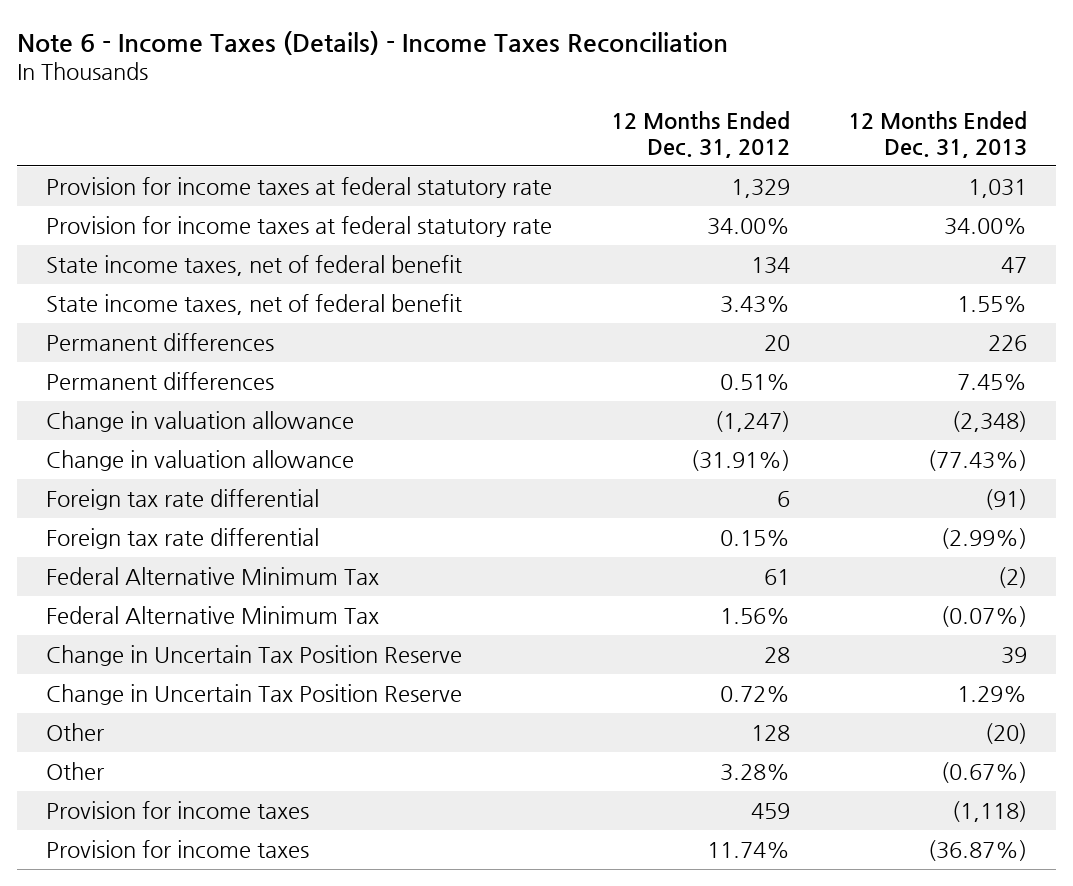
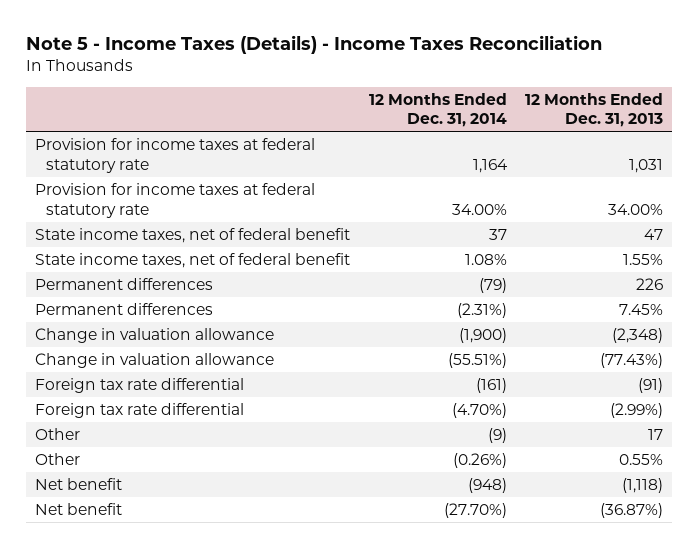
[17,30,729,55] Note 6 - Income Taxes (Details) - Income Taxes Reconciliation -> [25,35,602,55] Note 5 - Income Taxes (Details) - Income Taxes Reconciliation
[610,111,790,158] 12 Months Ended Dec. 31, 2012 -> none
none -> [368,92,507,128] 12 Months Ended Dec. 31, 2014
[46,567,380,586] Federal Alternative Minimum Tax -> none
[46,606,380,625] Federal Alternative Minimum Tax -> none
[46,645,463,667] Change in Uncertain Tax Position Reserve -> none
[46,684,463,706] Change in Uncertain Tax Position Reserve -> none
[985,723,1028,745] (20) -> [647,428,663,440] 17
[941,762,1028,784] (0.67%) -> [618,453,663,465] 0.55%
[46,801,310,820] Provision for income taxes -> [35,477,123,490] Net benefit
[46,840,310,859] Provision for income taxes -> [35,502,123,515] Net benefit

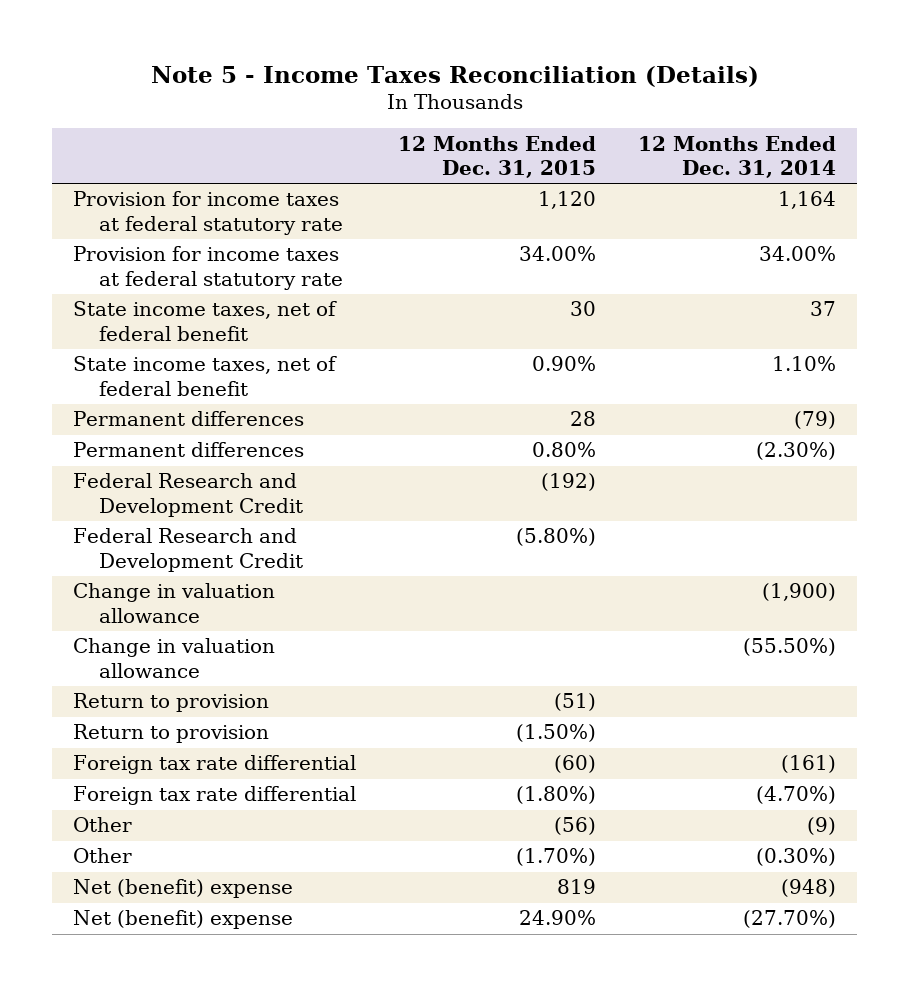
[25,35,602,55] Note 5 - Income Taxes (Details) - Income Taxes Reconciliation -> [150,65,759,87] Note 5 - Income Taxes Reconciliation (Details)
[524,92,663,128] 12 Months Ended Dec. 31, 2013 -> none
none -> [398,135,597,179] 12 Months Ended Dec. 31, 2015
[464,253,507,265] 1.08% -> [771,356,836,372] 1.10%
[456,302,507,318] (2.31%) -> [755,442,836,461] (2.30%)
none -> [73,473,303,517] Federal Research and Development Credit
none -> [73,528,303,572] Federal Research and Development Credit
[447,352,507,368] (55.51%) -> [742,638,836,657] (55.50%)
none -> [73,693,270,713] Return to provision
none -> [73,724,270,744] Return to provision
[452,452,507,468] (0.26%) -> [755,848,836,867] (0.30%)
[35,477,123,490] Net benefit -> [73,879,294,899] Net (benefit) expense
[35,502,123,515] Net benefit -> [73,910,294,930] Net (benefit) expense

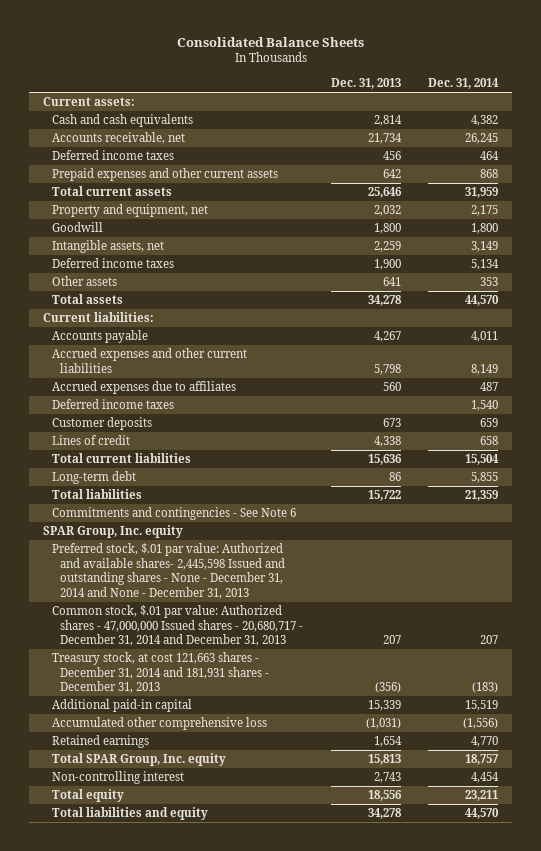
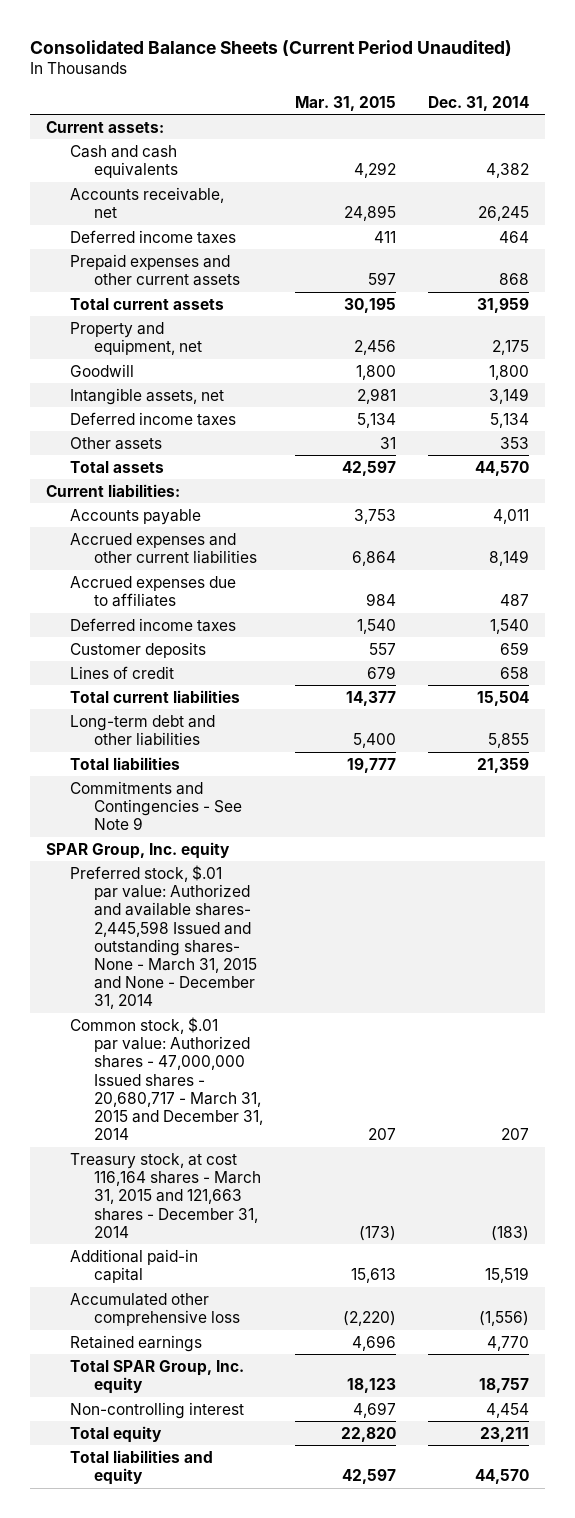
[176,37,364,48] Consolidated Balance Sheets -> [29,39,512,56] Consolidated Balance Sheets (Current Period Unaudited)
[330,78,401,90] Dec. 31, 2013 -> none
none -> [295,95,397,111] Mar. 31, 2015
[51,471,136,485] Long-term debt -> [70,714,216,747] Long-term debt and other liabilities
[51,507,296,521] Commitments and contingencies - See Note 6 -> [70,780,243,831] Commitments and Contingencies - See Note 9
[51,543,286,599] Preferred stock, $.01 par value: Authorized and available shares- 2,445,598 Issued and outstanding shares - None - December 31, 2014 and None - December 31, 2013 -> [70,864,258,1010] Preferred stock, $.01 par value: Authorized and available shares- 2,445,598 Issued and outstanding shares- None - March 31, 2015 and None - December 31, 2014
[51,605,304,647] Common stock, $.01 par value: Authorized shares - 47,000,000 Issued shares - 20,680,717 - December 31, 2014 and December 31, 2013 -> [70,1016,264,1141] Common stock, $.01 par value: Authorized shares - 47,000,000 Issued shares - 20,680,717 - March 31, 2015 and December 31, 2014
[51,652,270,694] Treasury stock, at cost 121,663 shares - December 31, 2014 and 181,931 shares - December 31, 2013 -> [70,1152,262,1238] Treasury stock, at cost 116,164 shares - March 31, 2015 and 121,663 shares - December 31, 2014

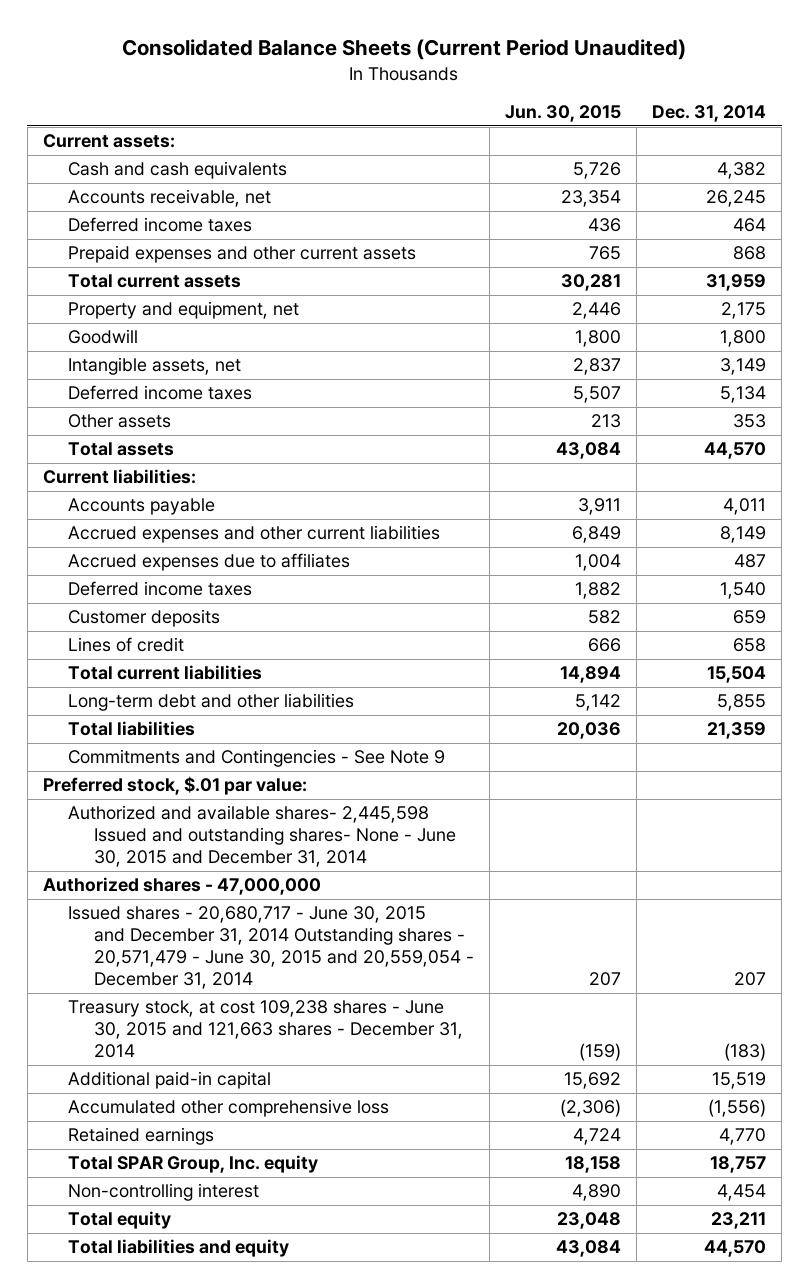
[295,95,397,111] Mar. 31, 2015 -> none
none -> [505,105,622,123] Jun. 30, 2015
[45,841,230,859] SPAR Group, Inc. equity -> none
none -> [42,776,307,796] Preferred stock, $.01 par value:
[70,864,258,1010] Preferred stock, $.01 par value: Authorized and available shares- 2,445,598 Issued and outstanding shares- None - March 31, 2015 and None - December 31, 2014 -> [68,805,457,868] Authorized and available shares- 2,445,598 Issued and outstanding shares- None - June 30, 2015 and December 31, 2014
none -> [42,877,321,896] Authorized shares - 47,000,000
[70,1016,264,1141] Common stock, $.01 par value: Authorized shares - 47,000,000 Issued shares - 20,680,717 - March 31, 2015 and December 31, 2014 -> [68,906,475,990] Issued shares - 20,680,717 - June 30, 2015 and December 31, 2014 Outstanding shares - 20,571,479 - June 30, 2015 and 20,559,054 - December 31, 2014
[70,1152,262,1238] Treasury stock, at cost 116,164 shares - March 31, 2015 and 121,663 shares - December 31, 2014 -> [68,1000,464,1059] Treasury stock, at cost 109,238 shares - June 30, 2015 and 121,663 shares - December 31, 2014

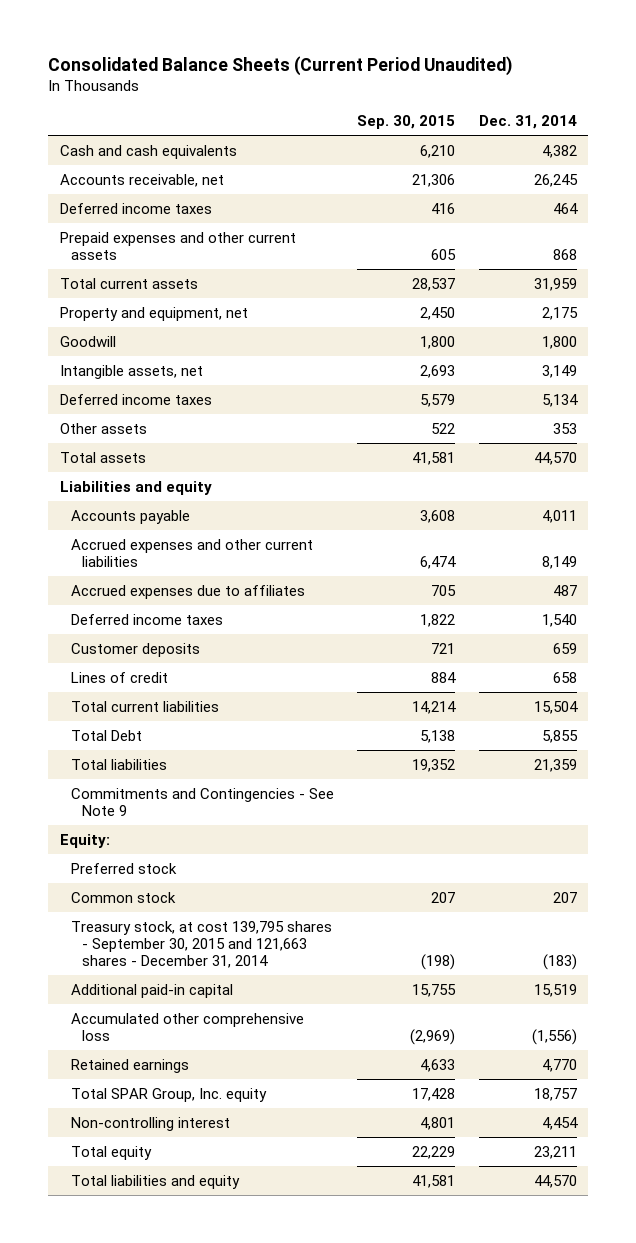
[505,105,622,123] Jun. 30, 2015 -> none
none -> [357,115,456,130] Sep. 30, 2015
[42,134,175,149] Current assets: -> none
[42,469,196,485] Current liabilities: -> none
none -> [59,480,212,495] Liabilities and equity
[68,693,355,712] Long-term debt and other liabilities -> [70,729,142,741] Total Debt
[42,776,307,796] Preferred stock, $.01 par value: -> none
[42,877,321,896] Authorized shares - 47,000,000 -> none
none -> [59,833,110,848] Equity:
[68,805,457,868] Authorized and available shares- 2,445,598 Issued and outstanding shares- None - June 30, 2015 and December 31, 2014 -> [70,862,177,874] Preferred stock
[68,906,475,990] Issued shares - 20,680,717 - June 30, 2015 and December 31, 2014 Outstanding shares - 20,571,479 - June 30, 2015 and 20,559,054 - December 31, 2014 -> [70,891,176,903] Common stock
[68,1000,464,1059] Treasury stock, at cost 109,238 shares - June 30, 2015 and 121,663 shares - December 31, 2014 -> [70,920,332,969] Treasury stock, at cost 139,795 shares - September 30, 2015 and 121,663 shares - December 31, 2014

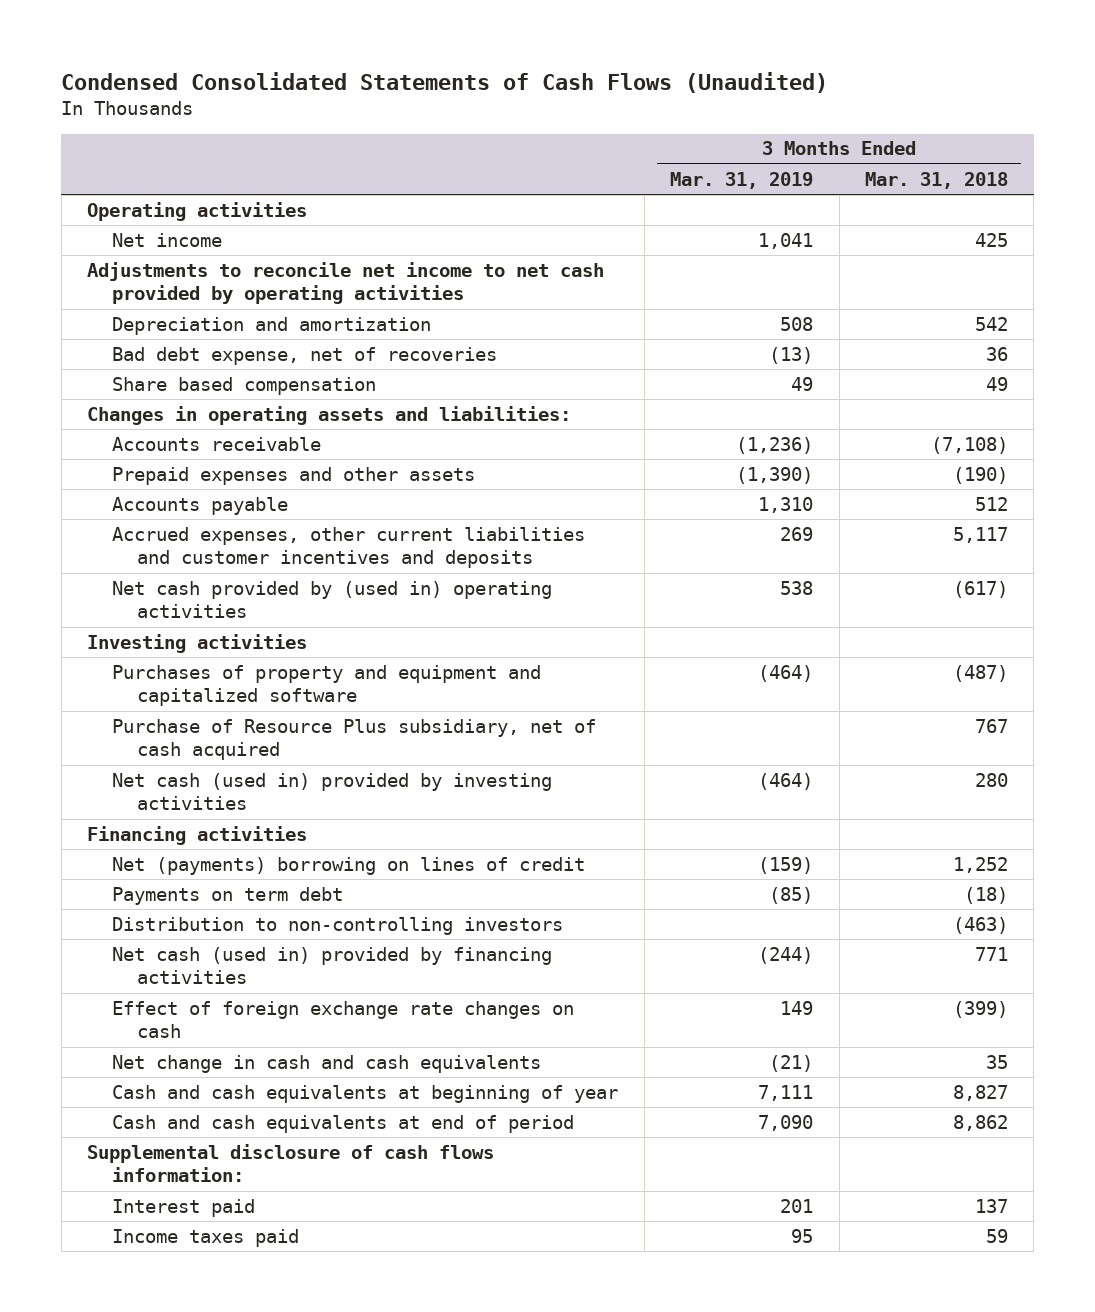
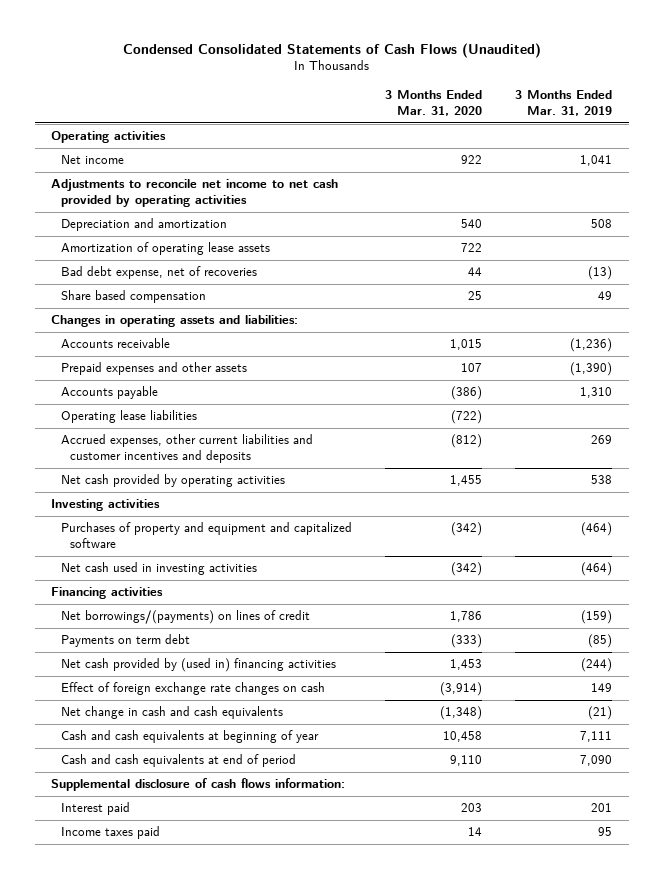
[865,171,1009,189] Mar. 31, 2018 -> none
none -> [385,90,483,116] 3 Months Ended Mar. 31, 2020
none -> [60,242,270,256] Amortization of operating lease assets
none -> [60,410,197,424] Operating lease liabilities
[112,580,553,619] Net cash provided by (used in) operating activities -> [60,474,285,488] Net cash provided by operating activities
[112,718,597,761] Purchase of Resource Plus subsidiary, net of cash acquired -> none
[112,772,553,811] Net cash (used in) provided by investing activities -> [60,562,257,576] Net cash used in investing activities
[112,856,586,875] Net (payments) borrowing on lines of credit -> [60,610,310,625] Net borrowings/(payments) on lines of credit
[112,916,564,935] Distribution to non-controlling investors -> none
[112,946,553,985] Net cash (used in) provided by financing activities -> [60,658,336,673] Net cash provided by (used in) financing activities

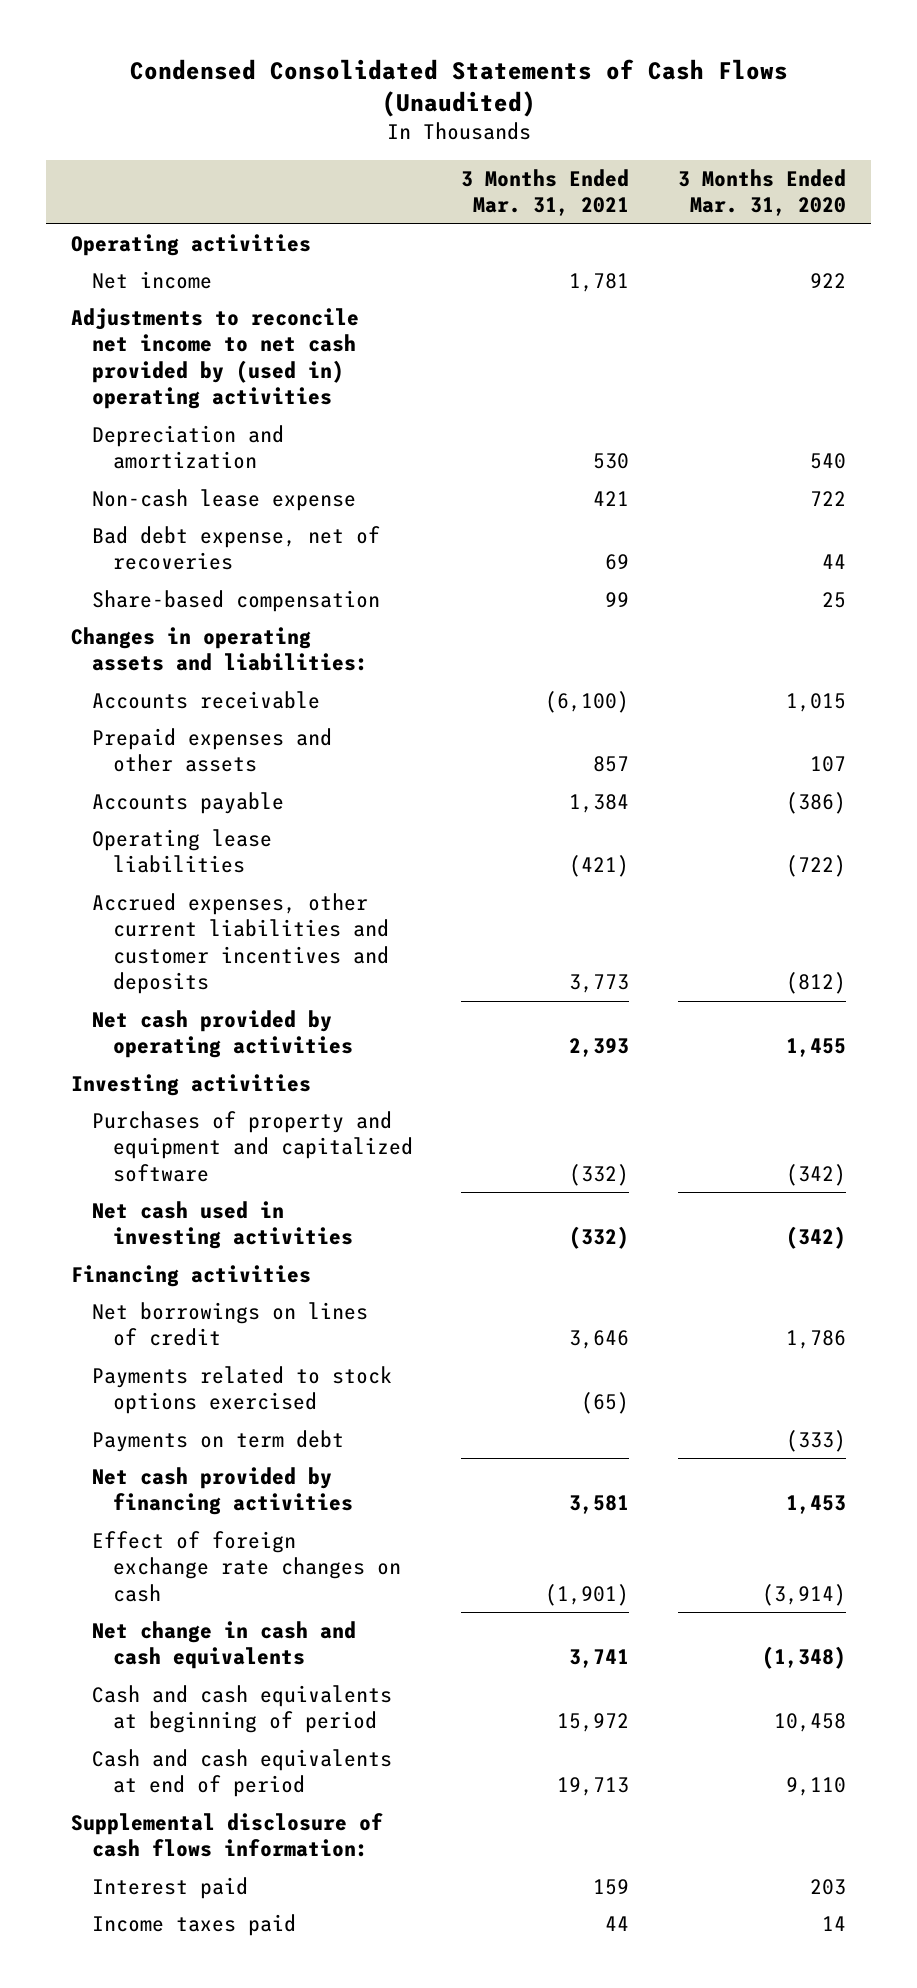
[515,90,613,116] 3 Months Ended Mar. 31, 2019 -> none
none -> [461,168,630,217] 3 Months Ended Mar. 31, 2021
[51,179,339,208] Adjustments to reconcile net income to net cash provided by operating activities -> [70,308,359,410] Adjustments to reconcile net income to net cash provided by (used in) operating activities
[60,242,270,256] Amortization of operating lease assets -> [91,489,356,512] Non-cash lease expense
[60,290,206,304] Share based compensation -> [91,590,380,613] Share-based compensation
[60,610,310,625] Net borrowings/(payments) on lines of credit -> [91,1302,368,1347] Net borrowings on lines of credit
none -> [91,1366,392,1415] Payments related to stock options exercised
[60,658,336,673] Net cash provided by (used in) financing activities -> [91,1467,353,1516] Net cash provided by financing activities
[60,730,319,744] Cash and cash equivalents at beginning of year -> [91,1685,392,1734] Cash and cash equivalents at beginning of period

